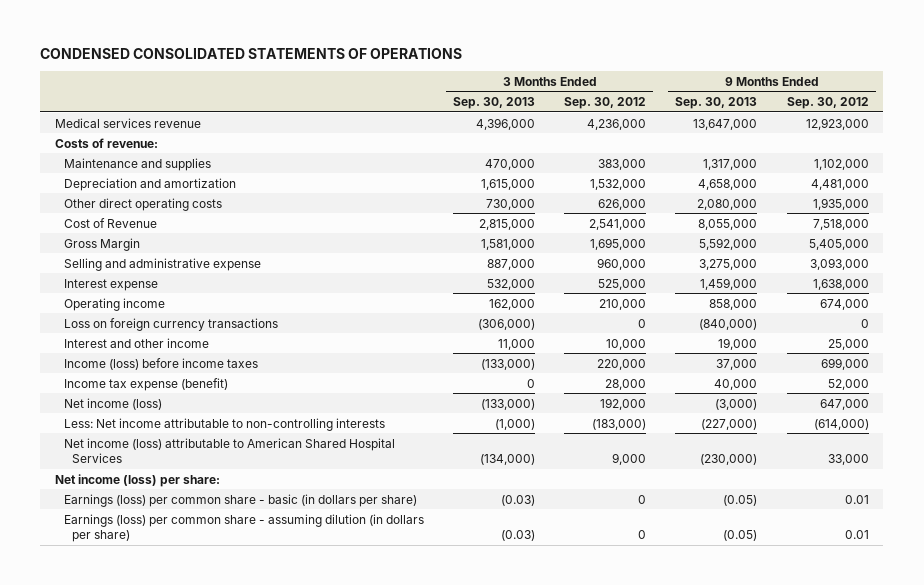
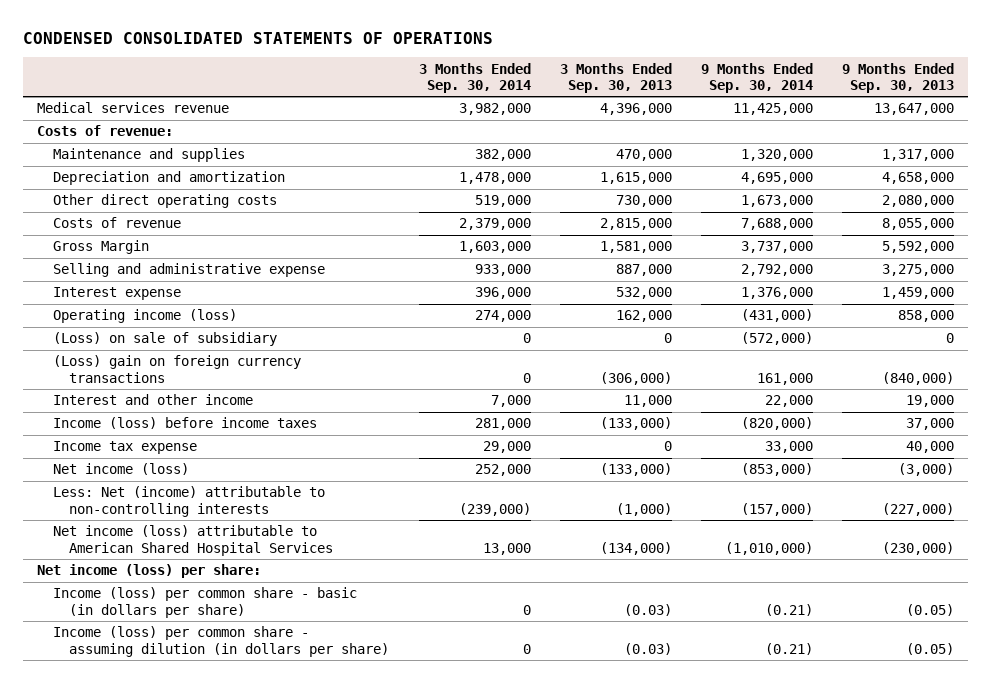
[564,96,647,109] Sep. 30, 2012 -> none
[786,96,869,109] Sep. 30, 2012 -> none
none -> [418,62,531,93] 3 Months Ended Sep. 30, 2014
none -> [700,62,813,93] 9 Months Ended Sep. 30, 2014
[63,217,157,228] Cost of Revenue -> [53,217,182,229] Costs of revenue
[63,297,165,311] Operating income -> [53,309,238,324] Operating income (loss)
none -> [53,332,278,347] (Loss) on sale of subsidiary
[63,317,278,331] Loss on foreign currency transactions -> [53,355,302,383] (Loss) gain on foreign currency transactions
[63,377,228,391] Income tax expense (benefit) -> [53,441,198,455] Income tax expense
[63,417,385,431] Less: Net income attributable to non-controlling interests -> [53,486,326,517] Less: Net (income) attributable to non-controlling interests
[63,493,417,507] Earnings (loss) per common share - basic (in dollars per share) -> [53,587,358,618] Income (loss) per common share - basic (in dollars per share)
[63,513,424,543] Earnings (loss) per common share - assuming dilution (in dollars per share) -> [53,626,390,657] Income (loss) per common share - assuming dilution (in dollars per share)

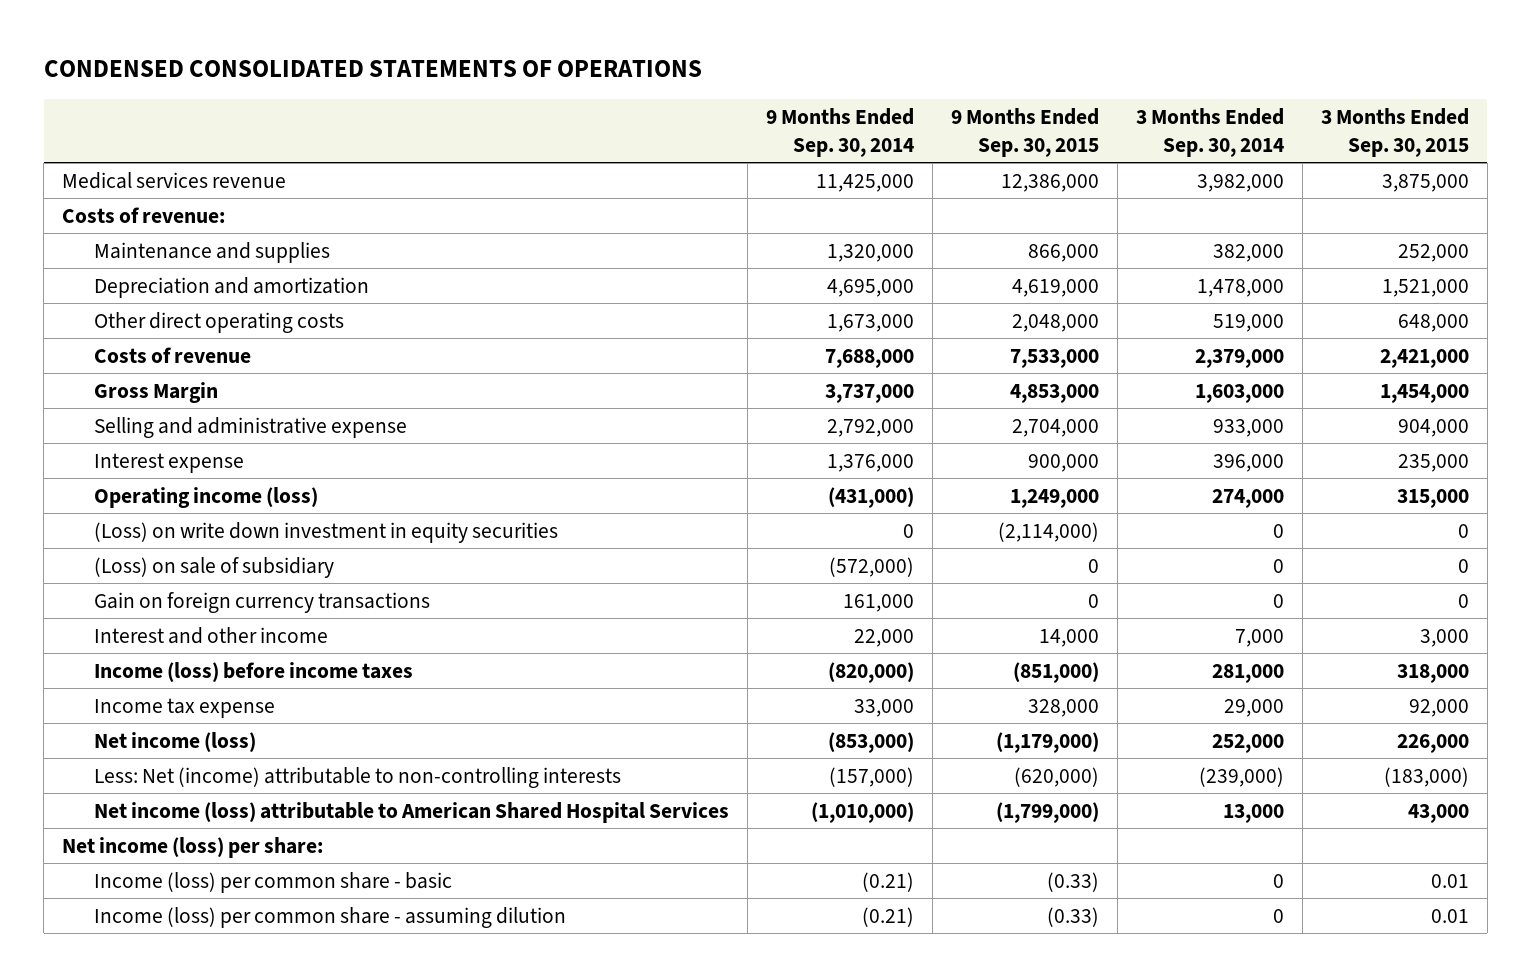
[559,62,672,93] 3 Months Ended Sep. 30, 2013 -> none
[841,62,954,93] 9 Months Ended Sep. 30, 2013 -> none
none -> [950,107,1099,157] 9 Months Ended Sep. 30, 2015
none -> [1320,107,1469,157] 3 Months Ended Sep. 30, 2015
none -> [94,521,559,543] (Loss) on write down investment in equity securities
[53,355,302,383] (Loss) gain on foreign currency transactions -> [94,591,431,613] Gain on foreign currency transactions
[53,587,358,618] Income (loss) per common share - basic (in dollars per share) -> [94,871,453,893] Income (loss) per common share - basic
[53,626,390,657] Income (loss) per common share - assuming dilution (in dollars per share) -> [94,906,567,928] Income (loss) per common share - assuming dilution

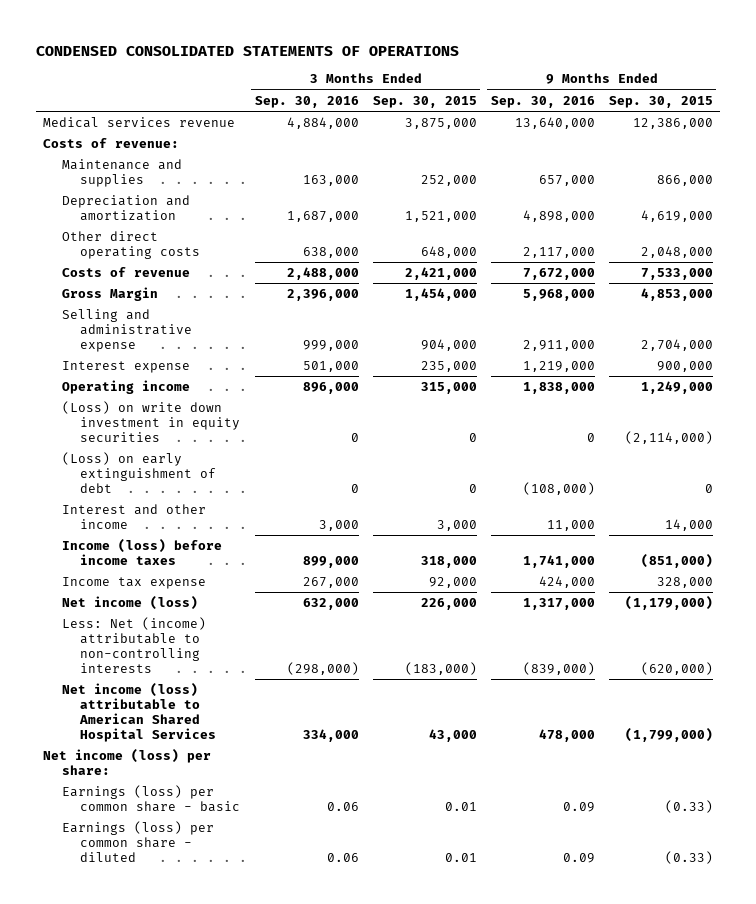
[765,107,914,157] 9 Months Ended Sep. 30, 2014 -> none
[1135,107,1284,157] 3 Months Ended Sep. 30, 2014 -> none
none -> [254,95,359,108] Sep. 30, 2016
none -> [490,95,595,108] Sep. 30, 2016
[94,486,319,508] Operating income (loss) -> [61,380,190,395] Operating income
[94,556,335,578] (Loss) on sale of subsidiary -> none
[94,591,431,613] Gain on foreign currency transactions -> none
none -> [61,452,217,494] (Loss) on early extinguishment of debt
[94,871,453,893] Income (loss) per common share - basic -> [61,785,241,813] Earnings (loss) per common share - basic
[94,906,567,928] Income (loss) per common share - assuming dilution -> [61,821,214,863] Earnings (loss) per common share - diluted

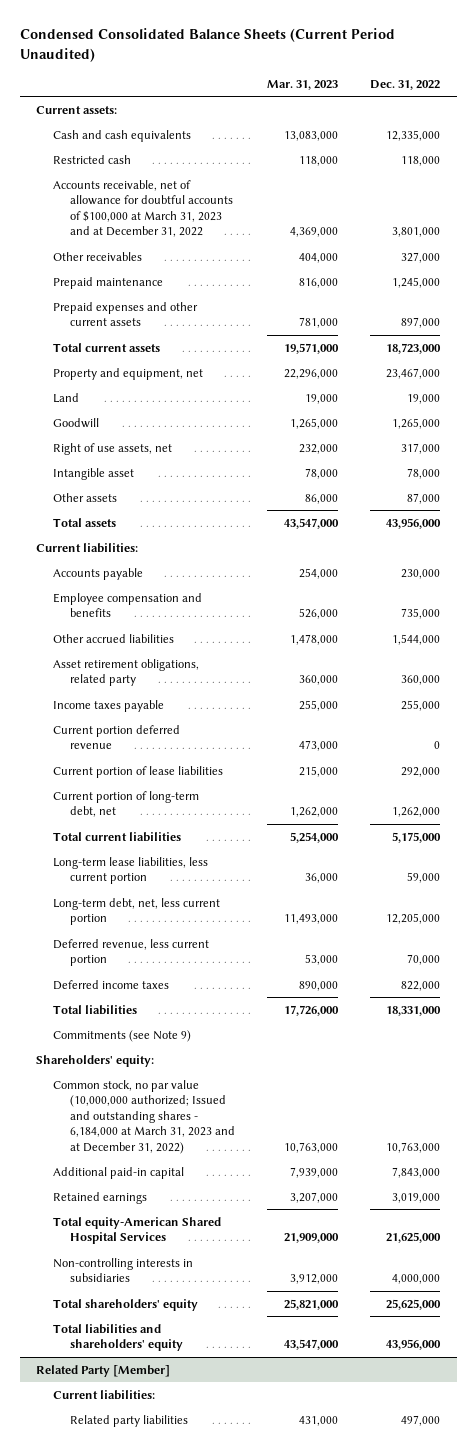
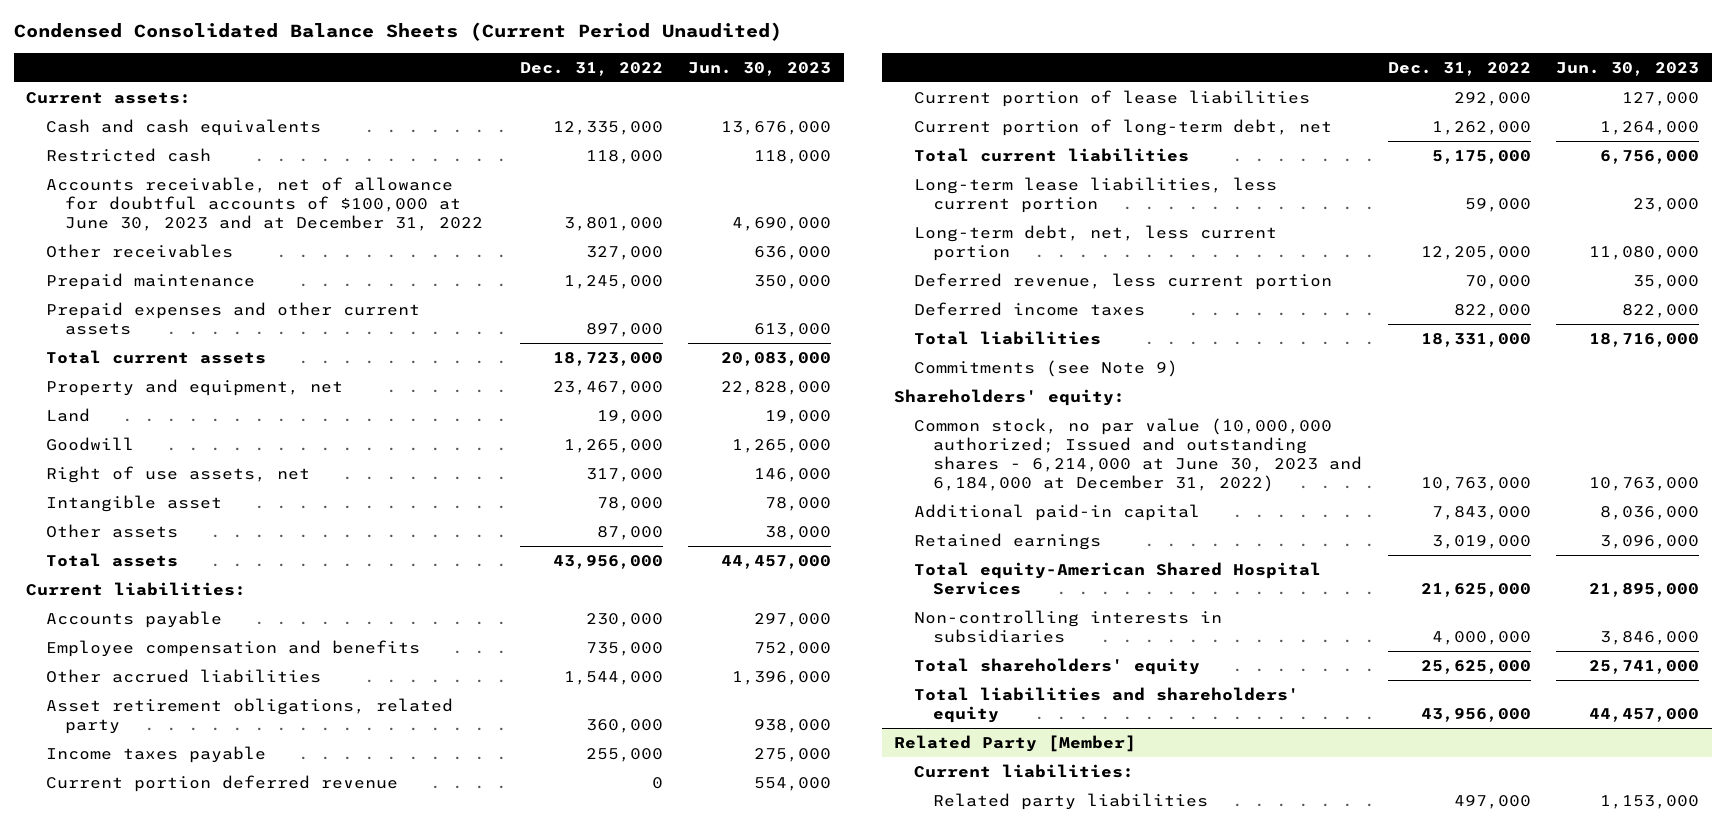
[267,79,339,90] Mar. 31, 2023 -> none
none -> [687,61,831,76] Jun. 30, 2023
[52,179,233,238] Accounts receivable, net of allowance for doubtful accounts of $100,000 at March 31, 2023 and at December 31, 2022 -> [45,176,484,232] Accounts receivable, net of allowance for doubtful accounts of $100,000 at June 30, 2023 and at December 31, 2022
[52,1079,235,1154] Common stock, no par value (10,000,000 authorized; Issued and outstanding shares - 6,184,000 at March 31, 2023 and at December 31, 2022) -> [913,417,1363,493] Common stock, no par value (10,000,000 authorized; Issued and outstanding shares - 6,214,000 at June 30, 2023 and 6,184,000 at December 31, 2022)

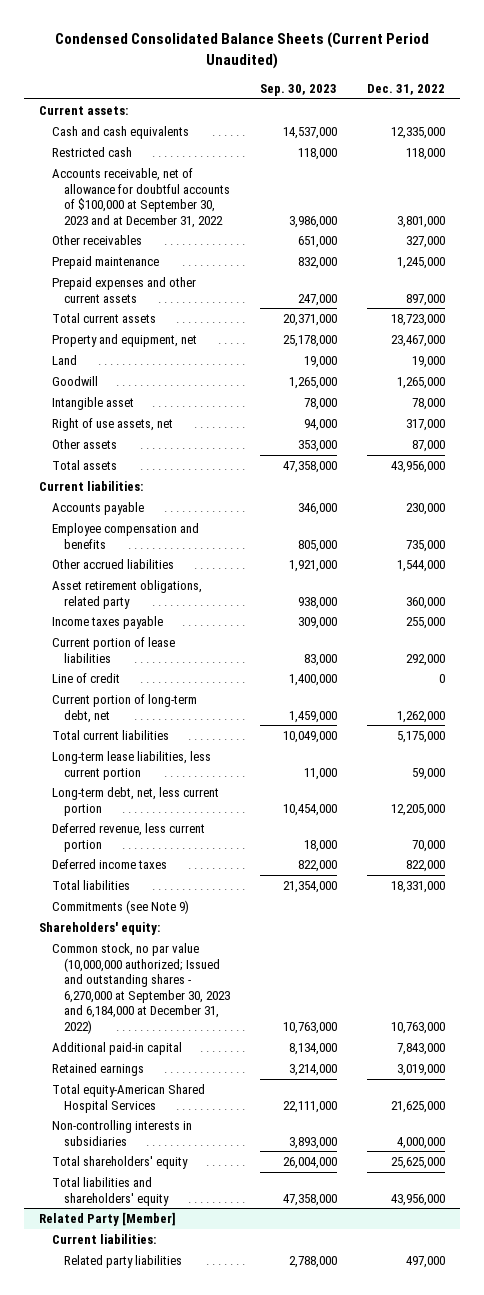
[687,61,831,76] Jun. 30, 2023 -> none
none -> [260,83,338,96] Sep. 30, 2023
[45,176,484,232] Accounts receivable, net of allowance for doubtful accounts of $100,000 at June 30, 2023 and at December 31, 2022 -> [51,168,231,228] Accounts receivable, net of allowance for doubtful accounts of $100,000 at September 30, 2023 and at December 31, 2022
[45,465,310,483] Right of use assets, net -> [51,418,173,432] Right of use assets, net
[45,774,398,792] Current portion deferred revenue -> none
none -> [51,673,120,684] Line of credit
[913,417,1363,493] Common stock, no par value (10,000,000 authorized; Issued and outstanding shares - 6,214,000 at June 30, 2023 and 6,184,000 at December 31, 2022) -> [51,943,231,1034] Common stock, no par value (10,000,000 authorized; Issued and outstanding shares - 6,270,000 at September 30, 2023 and 6,184,000 at December 31, 2022)

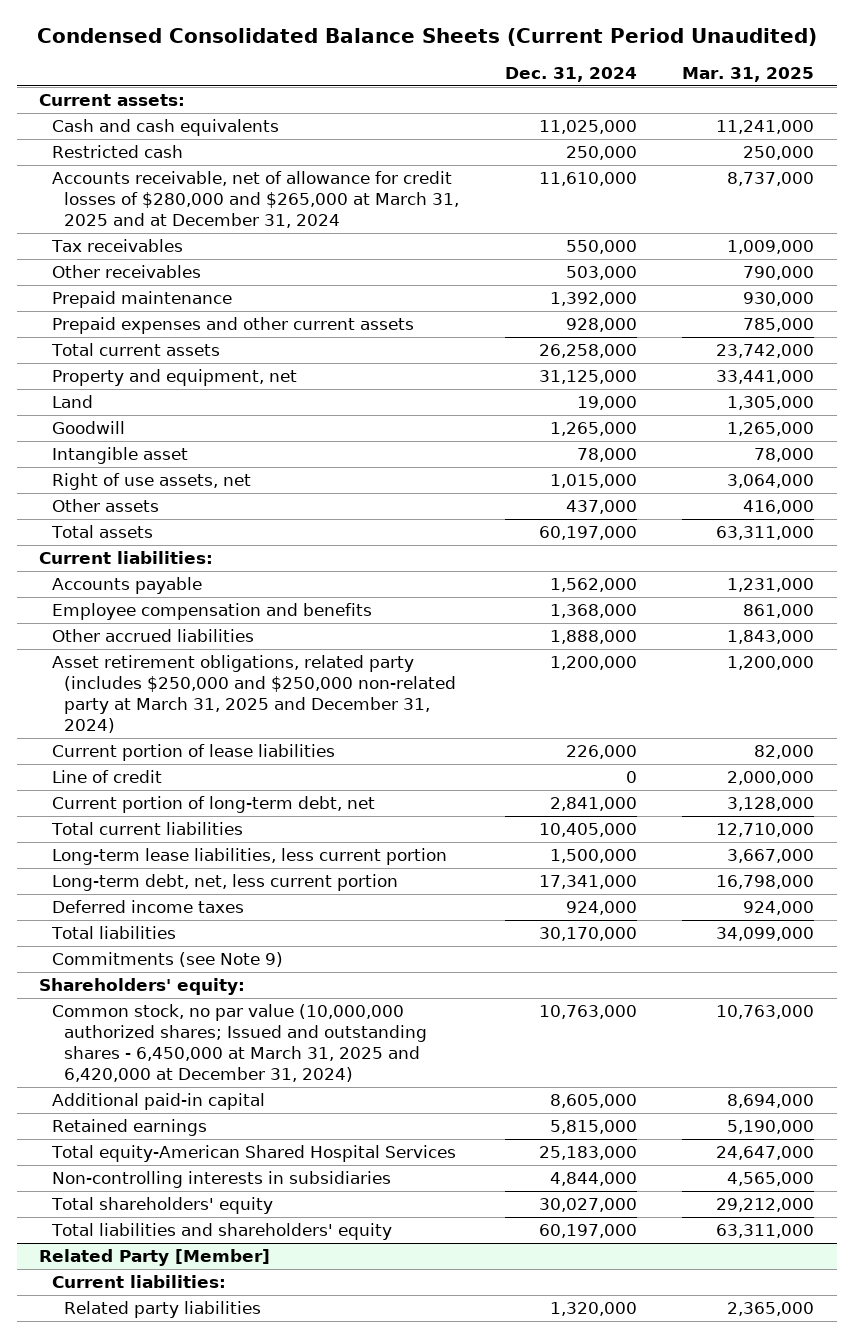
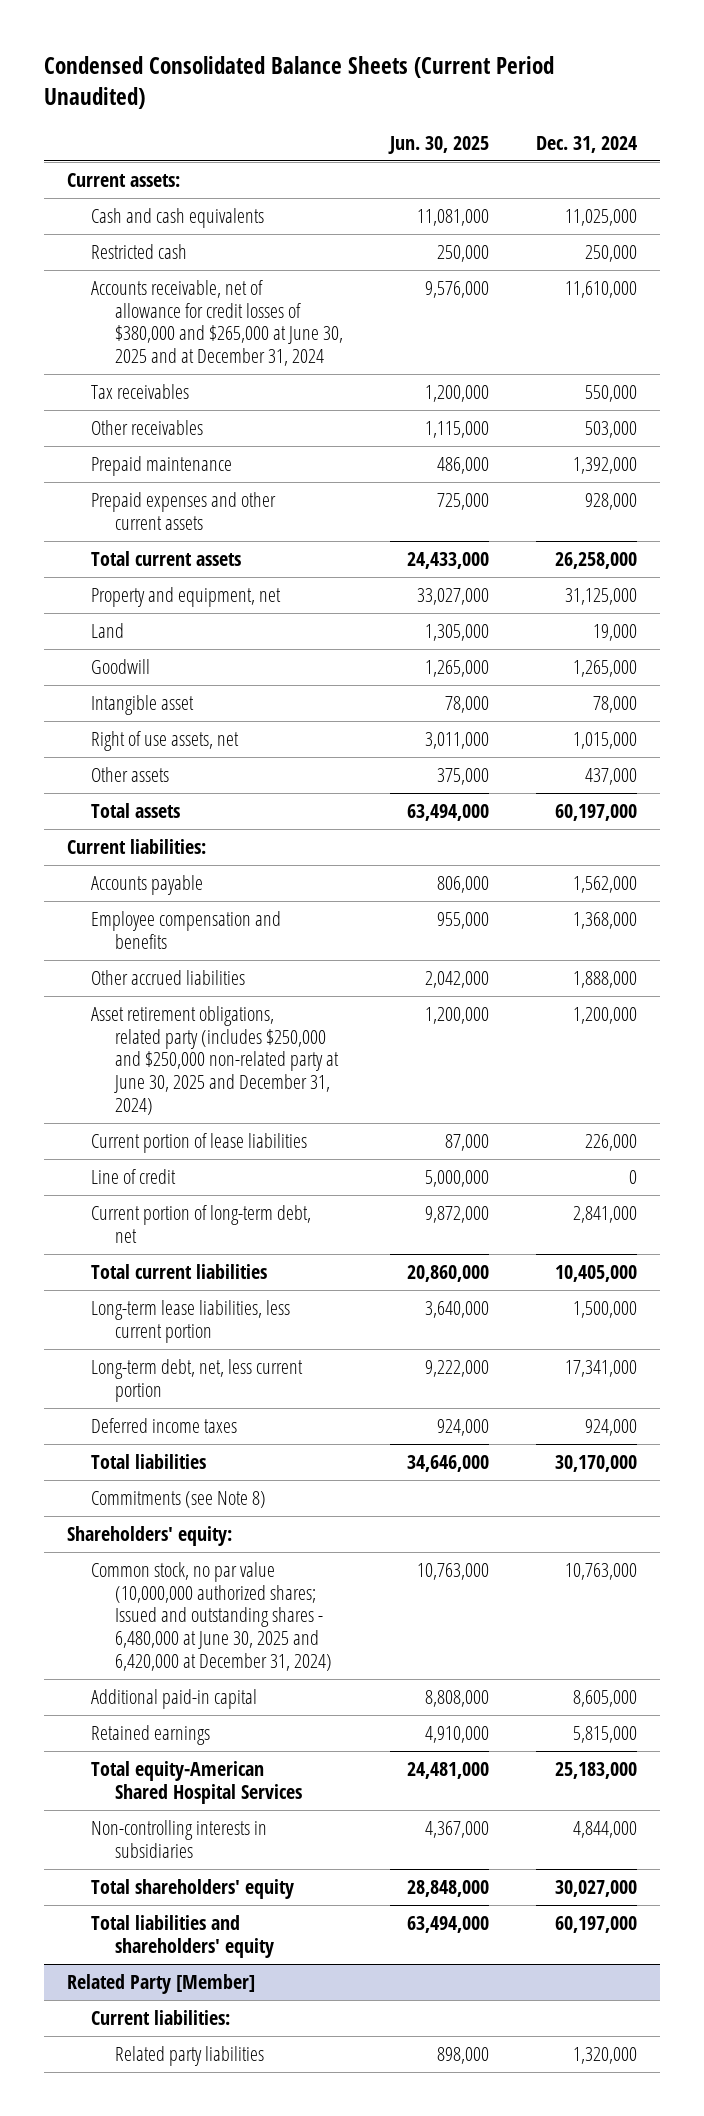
[682,66,815,82] Mar. 31, 2025 -> none
none -> [388,135,490,154] Jun. 30, 2025
[51,171,460,228] Accounts receivable, net of allowance for credit losses of $280,000 and $265,000 at March 31, 2025 and at December 31, 2024 -> [91,280,344,366] Accounts receivable, net of allowance for credit losses of $380,000 and $265,000 at June 30, 2025 and at December 31, 2024
[51,655,457,733] Asset retirement obligations, related party (includes $250,000 and $250,000 non-related party at March 31, 2025 and December 31, 2024) -> [91,1006,340,1115] Asset retirement obligations, related party (includes $250,000 and $250,000 non-related party at June 30, 2025 and December 31, 2024)
[51,952,283,968] Commitments (see Note 9) -> [91,1491,267,1509] Commitments (see Note 8)
[51,1004,428,1082] Common stock, no par value (10,000,000 authorized shares; Issued and outstanding shares - 6,450,000 at March 31, 2025 and 6,420,000 at December 31, 2024) -> [91,1562,333,1671] Common stock, no par value (10,000,000 authorized shares; Issued and outstanding shares - 6,480,000 at June 30, 2025 and 6,420,000 at December 31, 2024)

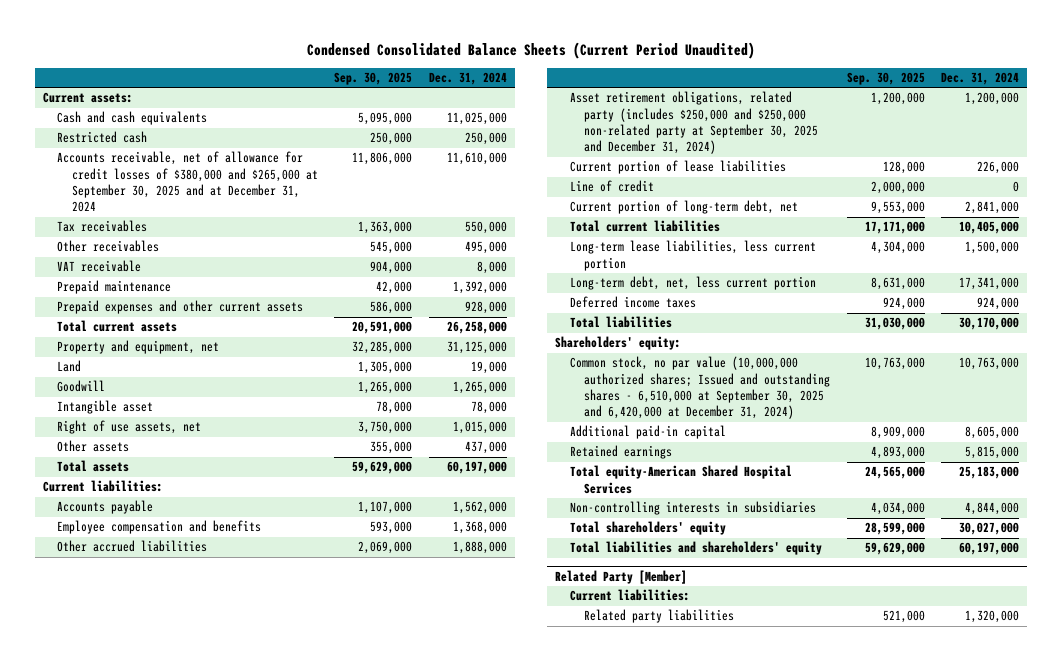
[388,135,490,154] Jun. 30, 2025 -> none
none -> [334,72,413,86] Sep. 30, 2025
[91,280,344,366] Accounts receivable, net of allowance for credit losses of $380,000 and $265,000 at June 30, 2025 and at December 31, 2024 -> [57,151,318,213] Accounts receivable, net of allowance for credit losses of $380,000 and $265,000 at September 30, 2025 and at December 31, 2024
[584,421,637,439] 503,000 -> [464,241,507,255] 495,000
none -> [57,260,142,273] VAT receivable
[91,1006,340,1115] Asset retirement obligations, related party (includes $250,000 and $250,000 non-related party at June 30, 2025 and December 31, 2024) -> [569,91,819,155] Asset retirement obligations, related party (includes $250,000 and $250,000 non-related party at September 30, 2025 and December 31, 2024)
[91,1491,267,1509] Commitments (see Note 8) -> none
[91,1562,333,1671] Common stock, no par value (10,000,000 authorized shares; Issued and outstanding shares - 6,480,000 at June 30, 2025 and 6,420,000 at December 31, 2024) -> [569,356,831,420] Common stock, no par value (10,000,000 authorized shares; Issued and outstanding shares - 6,510,000 at September 30, 2025 and 6,420,000 at December 31, 2024)

